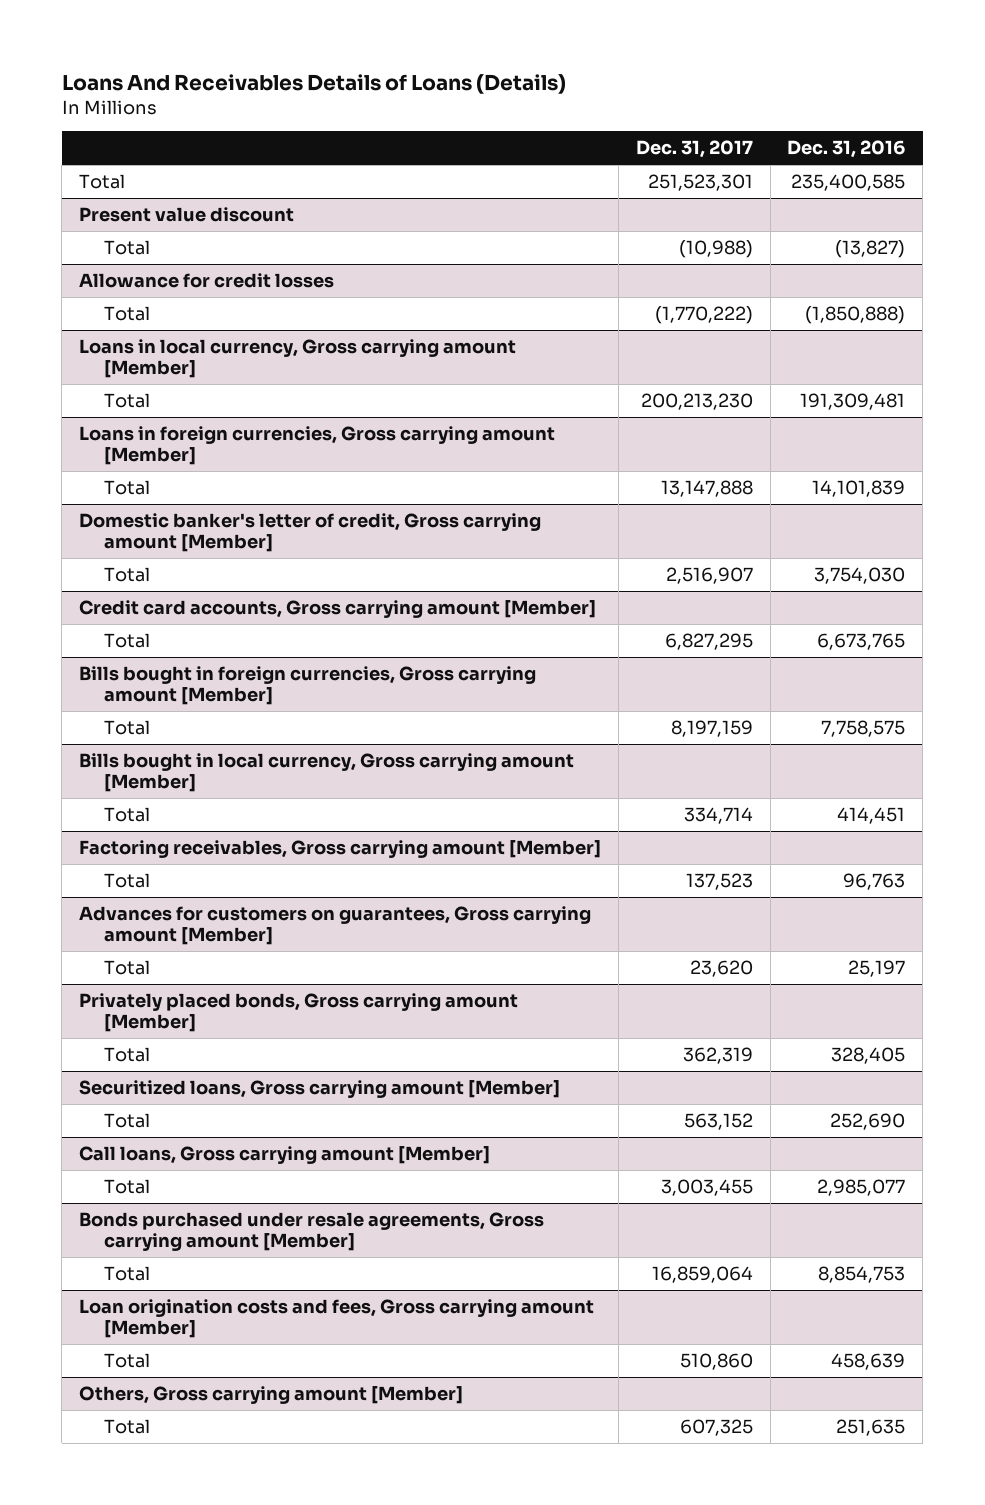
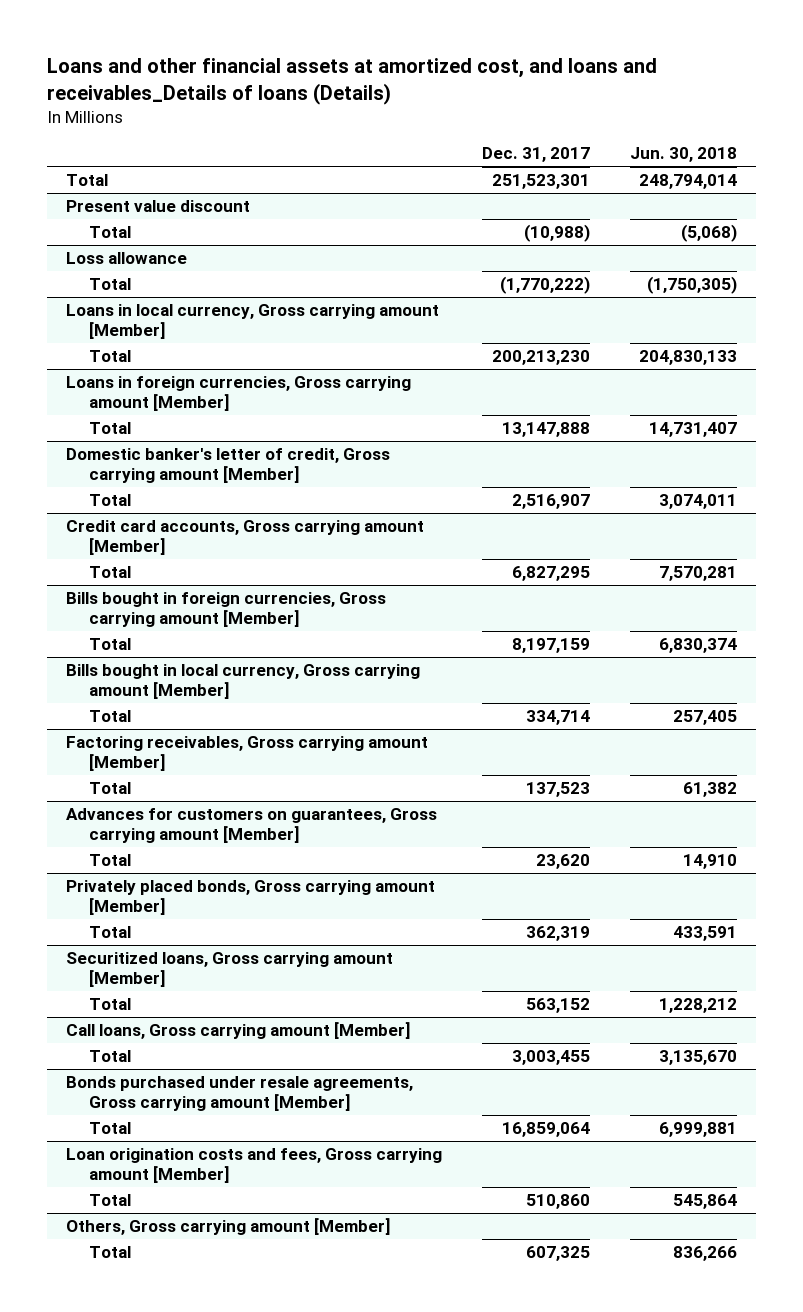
[61,73,566,94] Loans And Receivables Details of Loans (Details) -> [46,58,657,106] Loans and other financial assets at amortized cost, and loans and receivables_Details of loans (Details)
[787,140,906,159] Dec. 31, 2016 -> none
none -> [629,147,737,163] Jun. 30, 2018
[79,272,335,288] Allowance for credit losses -> [66,252,188,265] Loss allowance

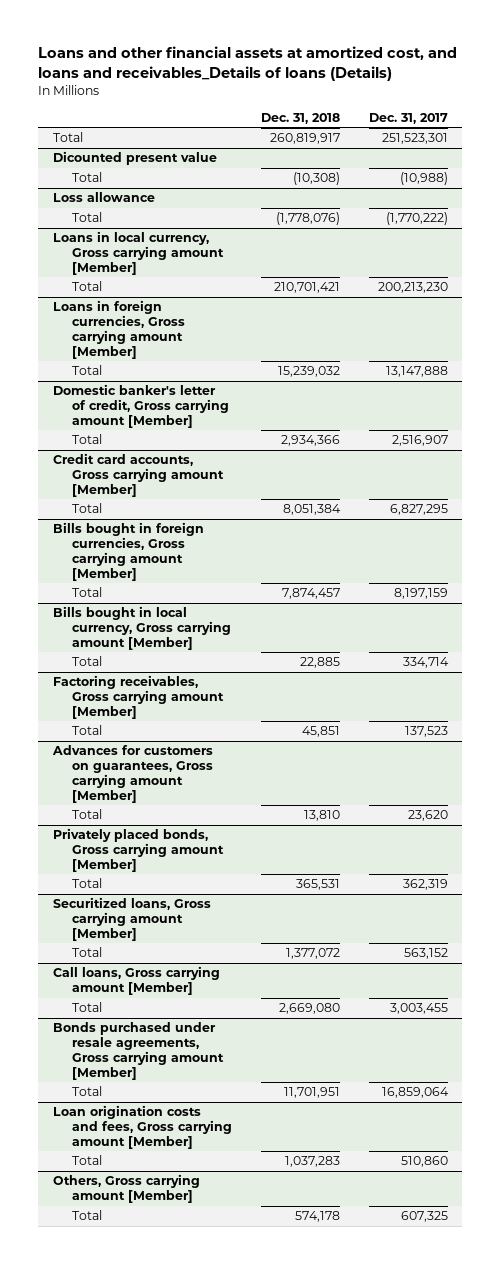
[629,147,737,163] Jun. 30, 2018 -> none
none -> [261,112,341,124] Dec. 31, 2018
[66,200,251,213] Present value discount -> [52,151,217,166] Dicounted present value

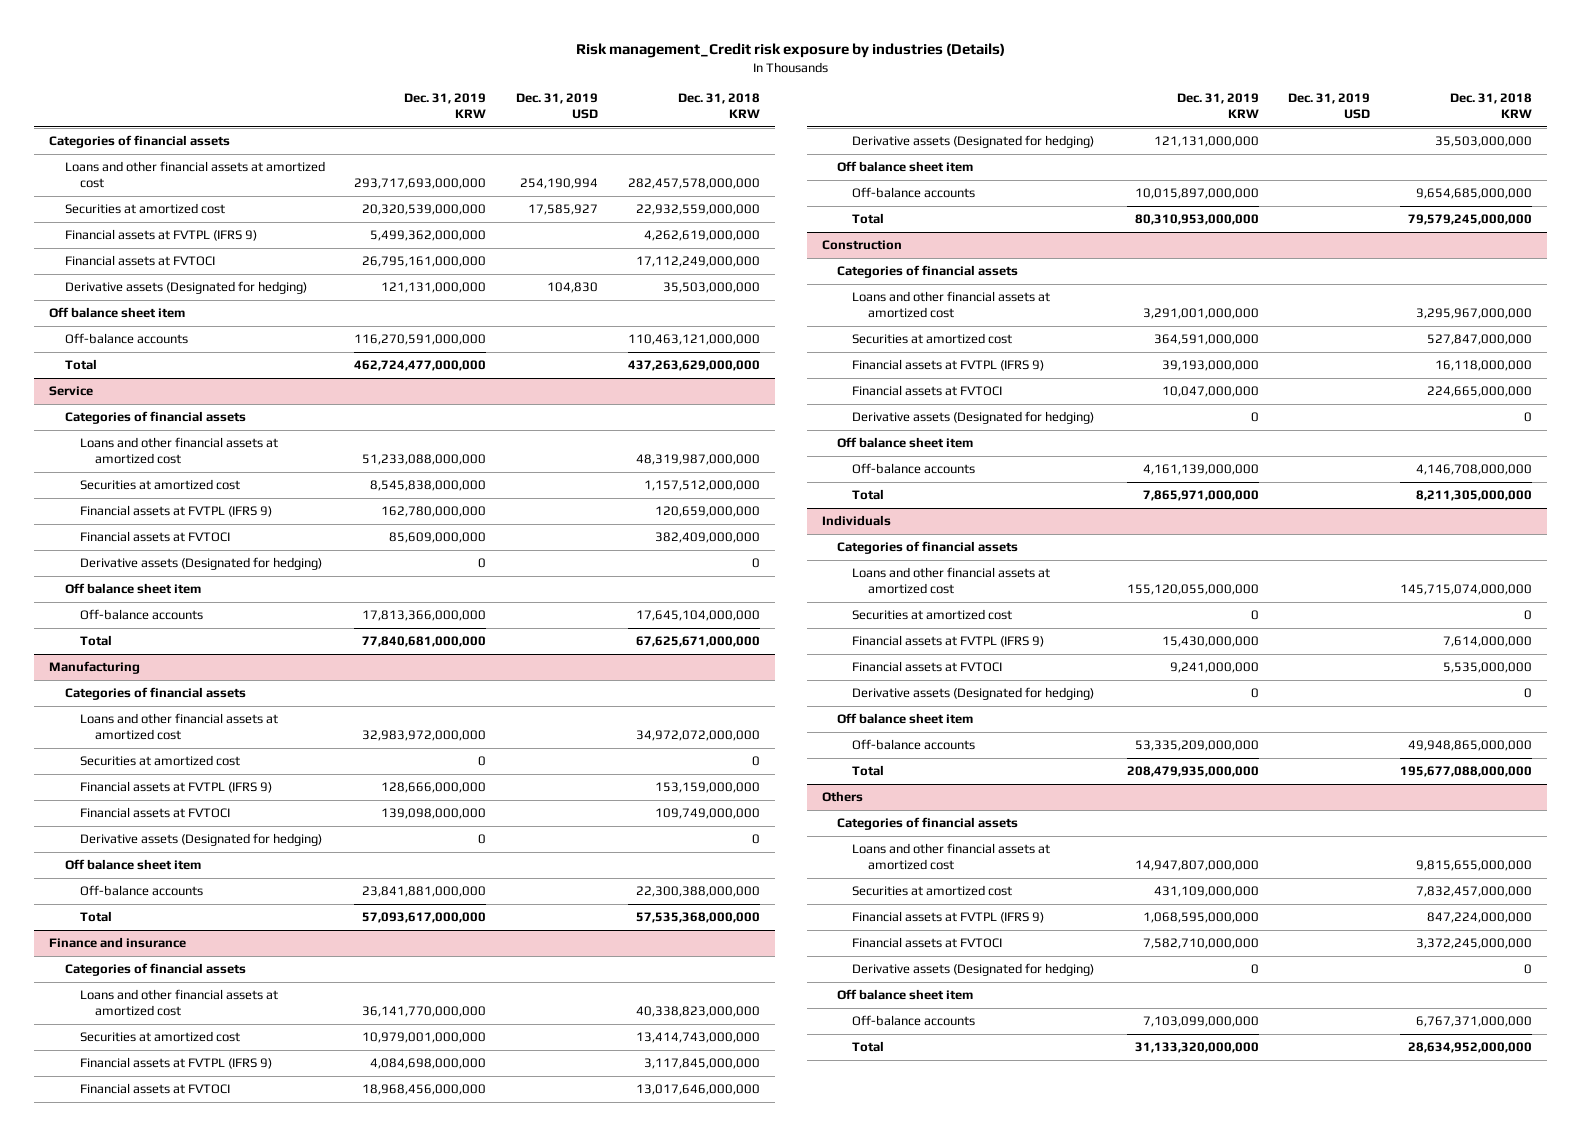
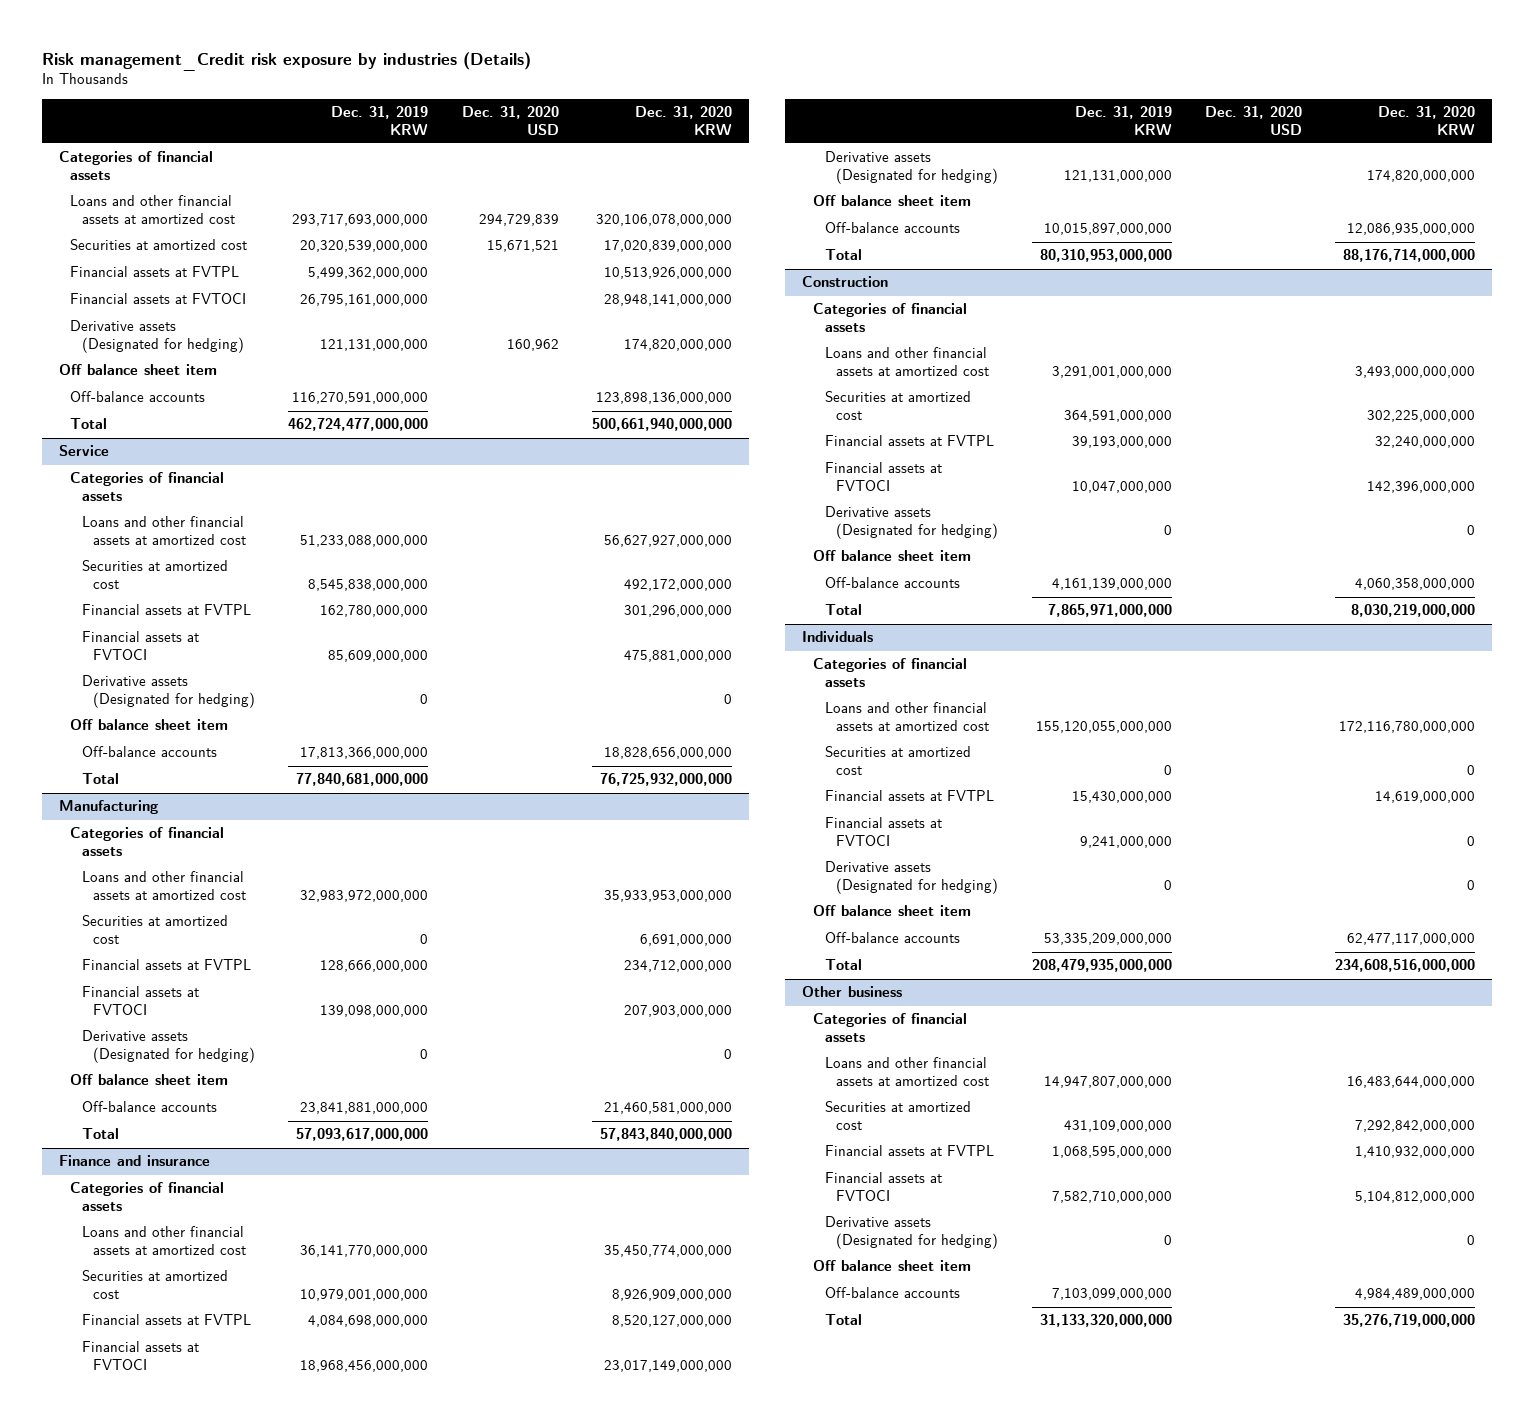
[516,92,599,119] Dec. 31, 2019 USD -> none
[677,92,760,118] Dec. 31, 2018 KRW -> none
none -> [461,106,559,135] Dec. 31, 2020 USD
none -> [635,106,733,135] Dec. 31, 2020 KRW
[64,229,257,242] Financial assets at FVTPL (IFRS 9) -> [70,266,240,278] Financial assets at FVTPL
[80,505,273,518] Financial assets at FVTPL (IFRS 9) -> [81,604,251,616] Financial assets at FVTPL
[80,781,273,794] Financial assets at FVTPL (IFRS 9) -> [81,959,251,971] Financial assets at FVTPL
[80,1057,273,1070] Financial assets at FVTPL (IFRS 9) -> [81,1314,251,1326] Financial assets at FVTPL
[852,359,1045,372] Financial assets at FVTPL (IFRS 9) -> [824,435,994,447] Financial assets at FVTPL
[852,635,1045,648] Financial assets at FVTPL (IFRS 9) -> [824,790,994,802] Financial assets at FVTPL
[821,791,863,803] Others -> [801,986,902,998] Other business
[852,911,1045,924] Financial assets at FVTPL (IFRS 9) -> [824,1145,994,1157] Financial assets at FVTPL

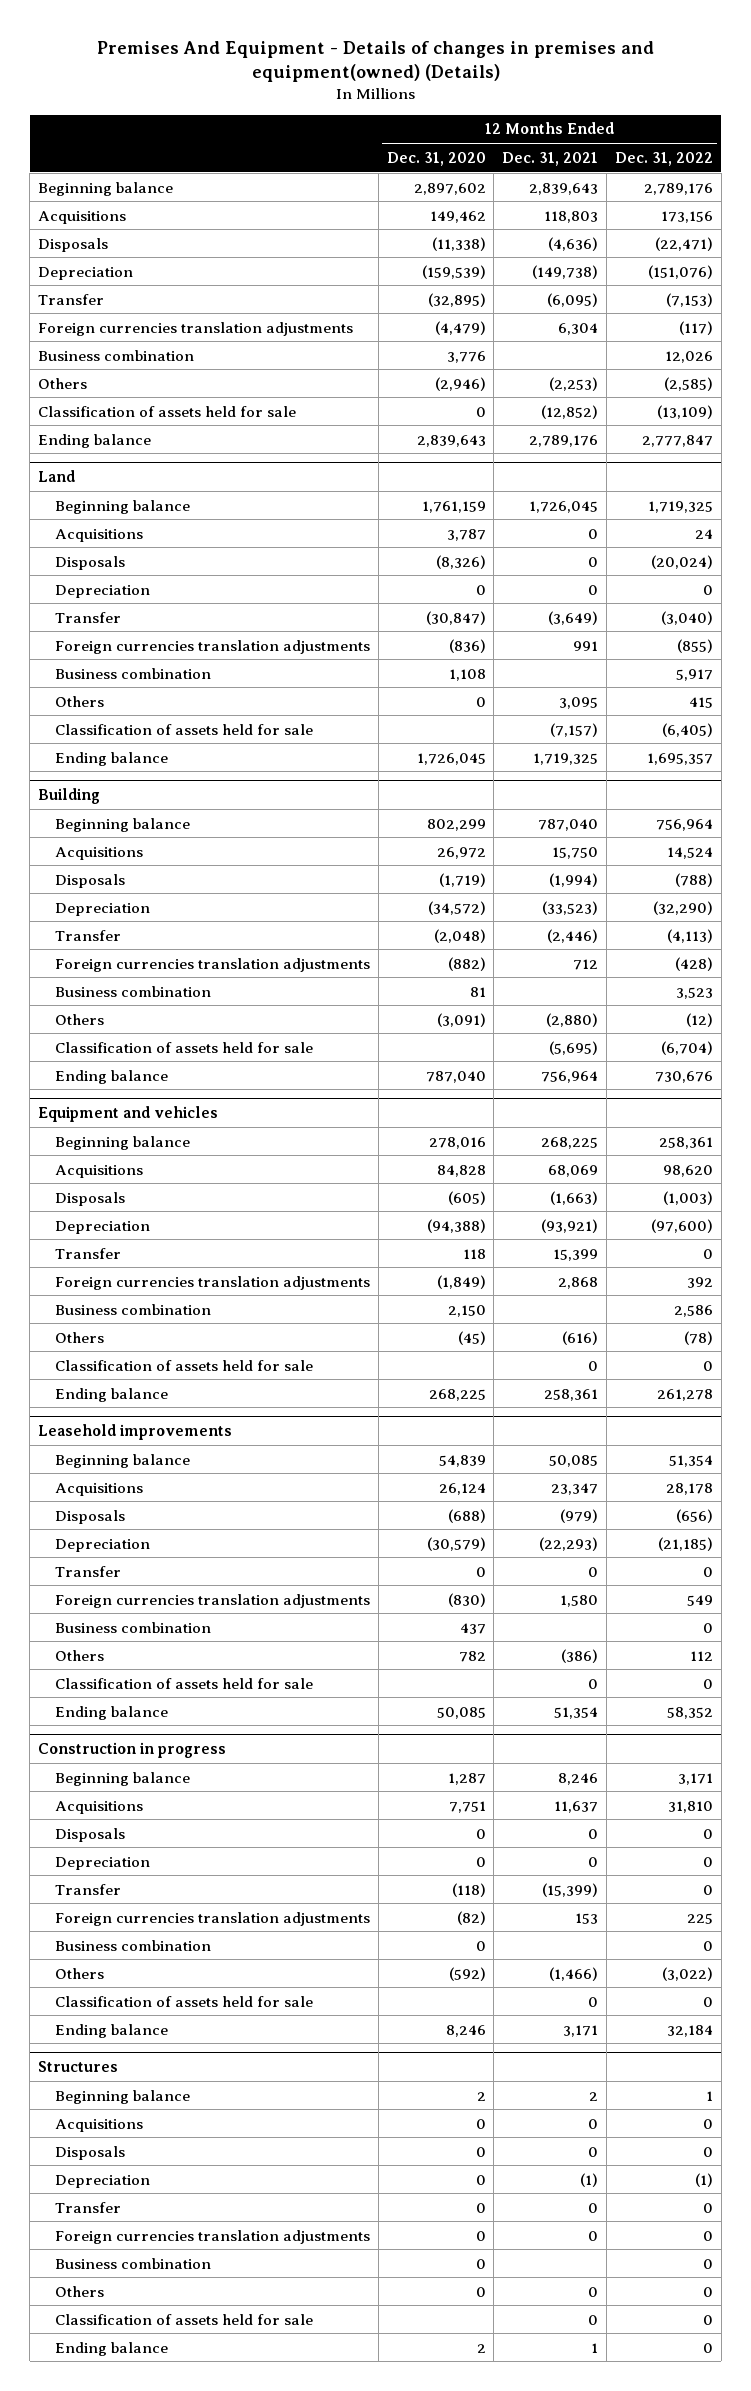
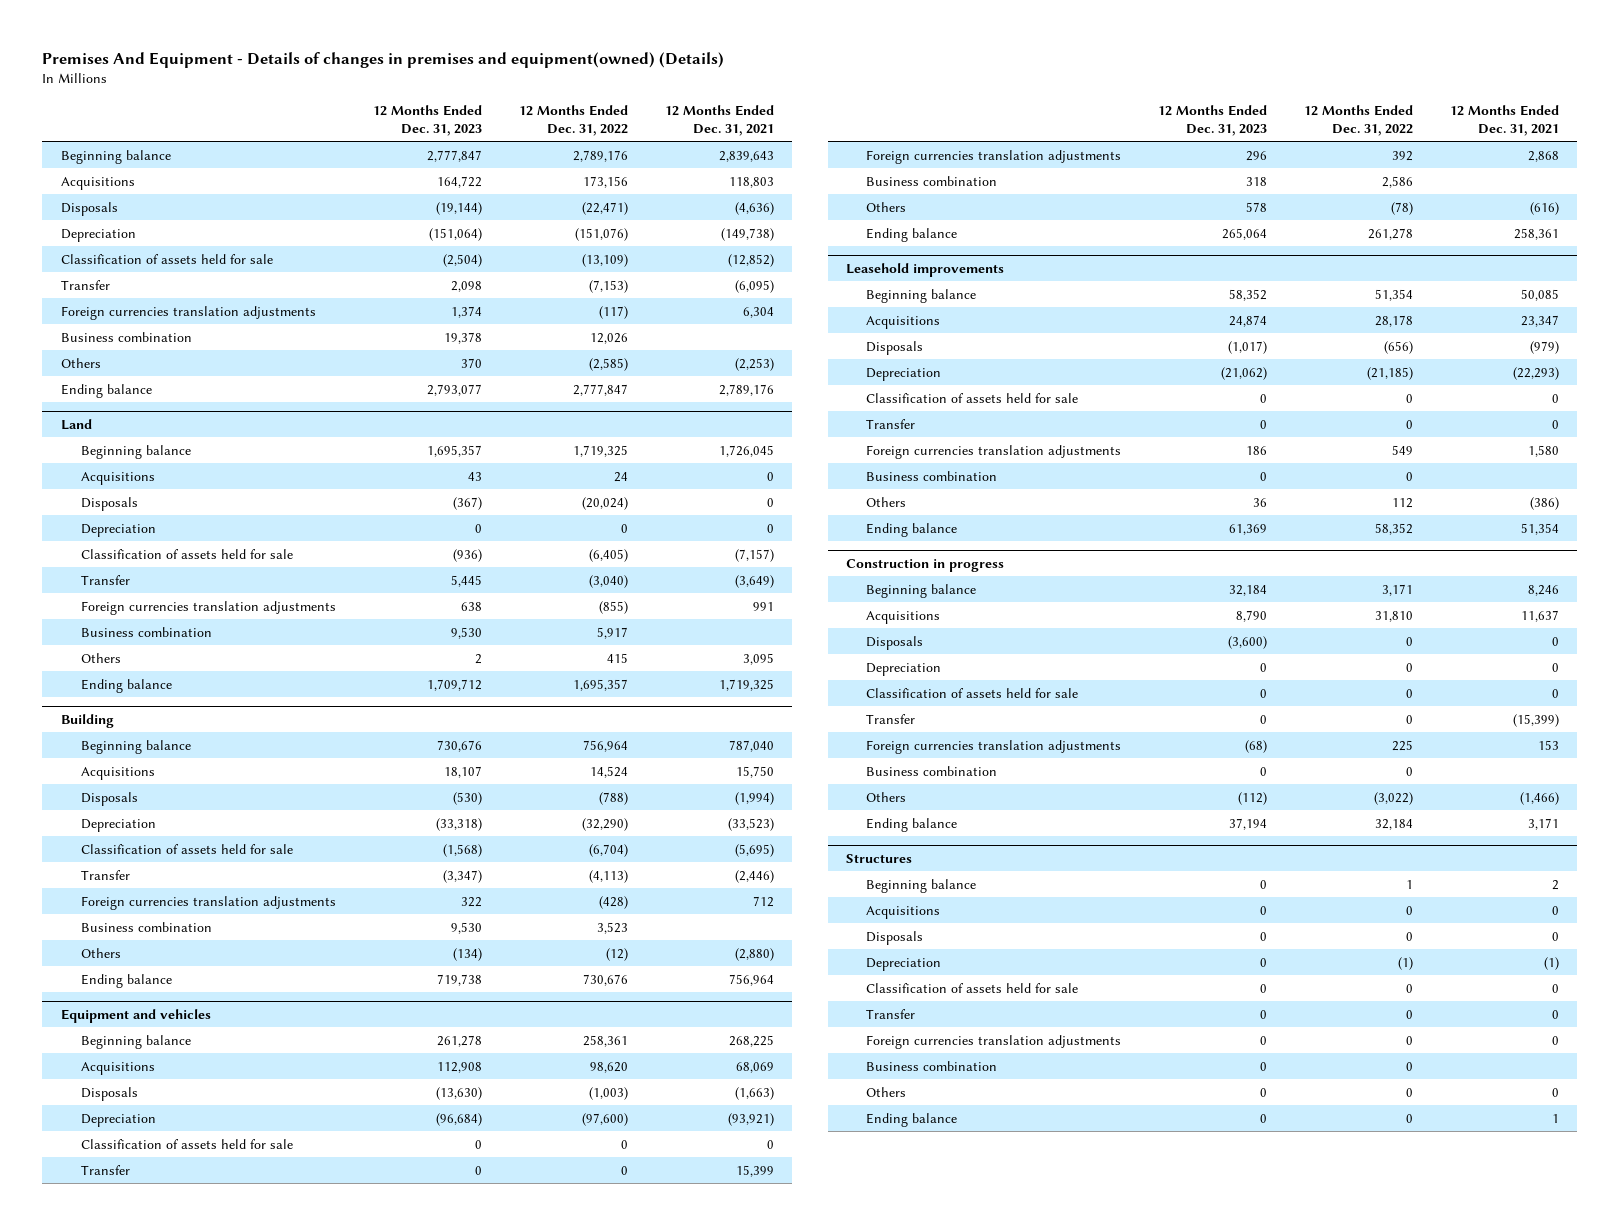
[386,151,486,166] Dec. 31, 2020 -> none
none -> [372,105,482,137] 12 Months Ended Dec. 31, 2023
[38,405,297,417] Classification of assets held for sale -> [60,253,273,264] Classification of assets held for sale
[54,723,313,735] Classification of assets held for sale -> [80,548,293,559] Classification of assets held for sale
[54,1041,313,1053] Classification of assets held for sale -> [80,843,293,854] Classification of assets held for sale
[54,1359,313,1371] Classification of assets held for sale -> [80,1138,293,1149] Classification of assets held for sale
[54,1677,313,1689] Classification of assets held for sale -> [866,392,1079,403] Classification of assets held for sale
[54,1995,313,2007] Classification of assets held for sale -> [866,687,1079,698] Classification of assets held for sale
[54,2313,313,2325] Classification of assets held for sale -> [866,982,1079,993] Classification of assets held for sale

